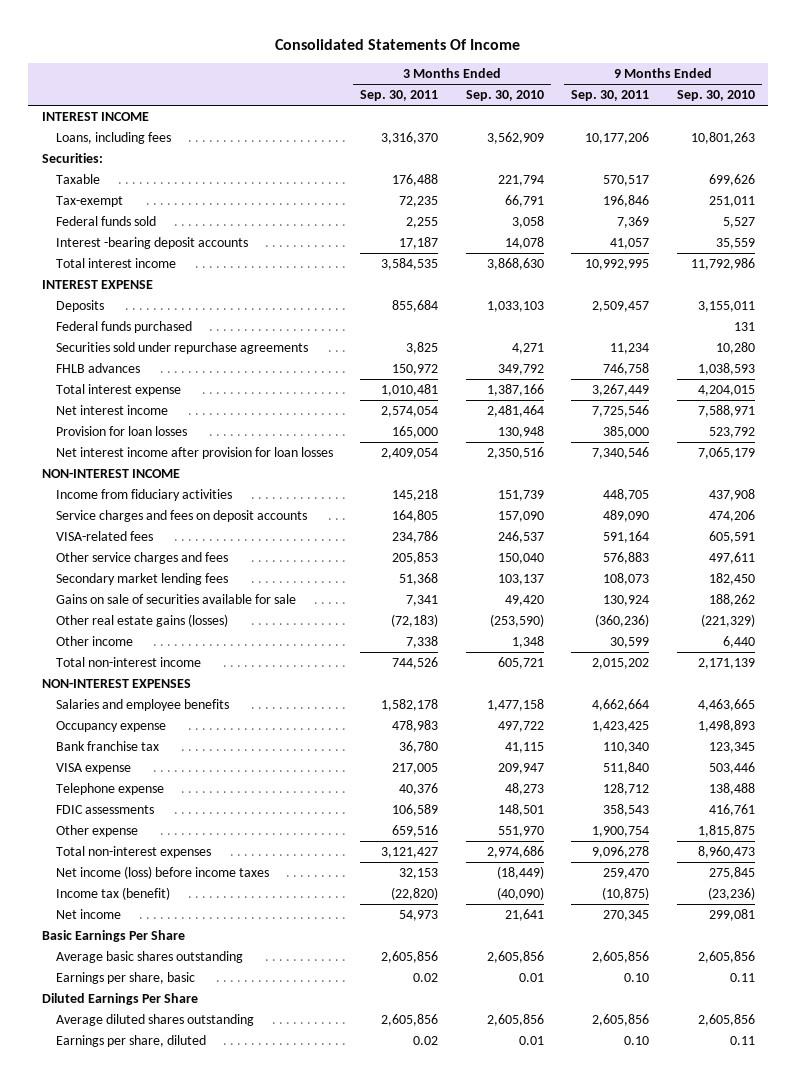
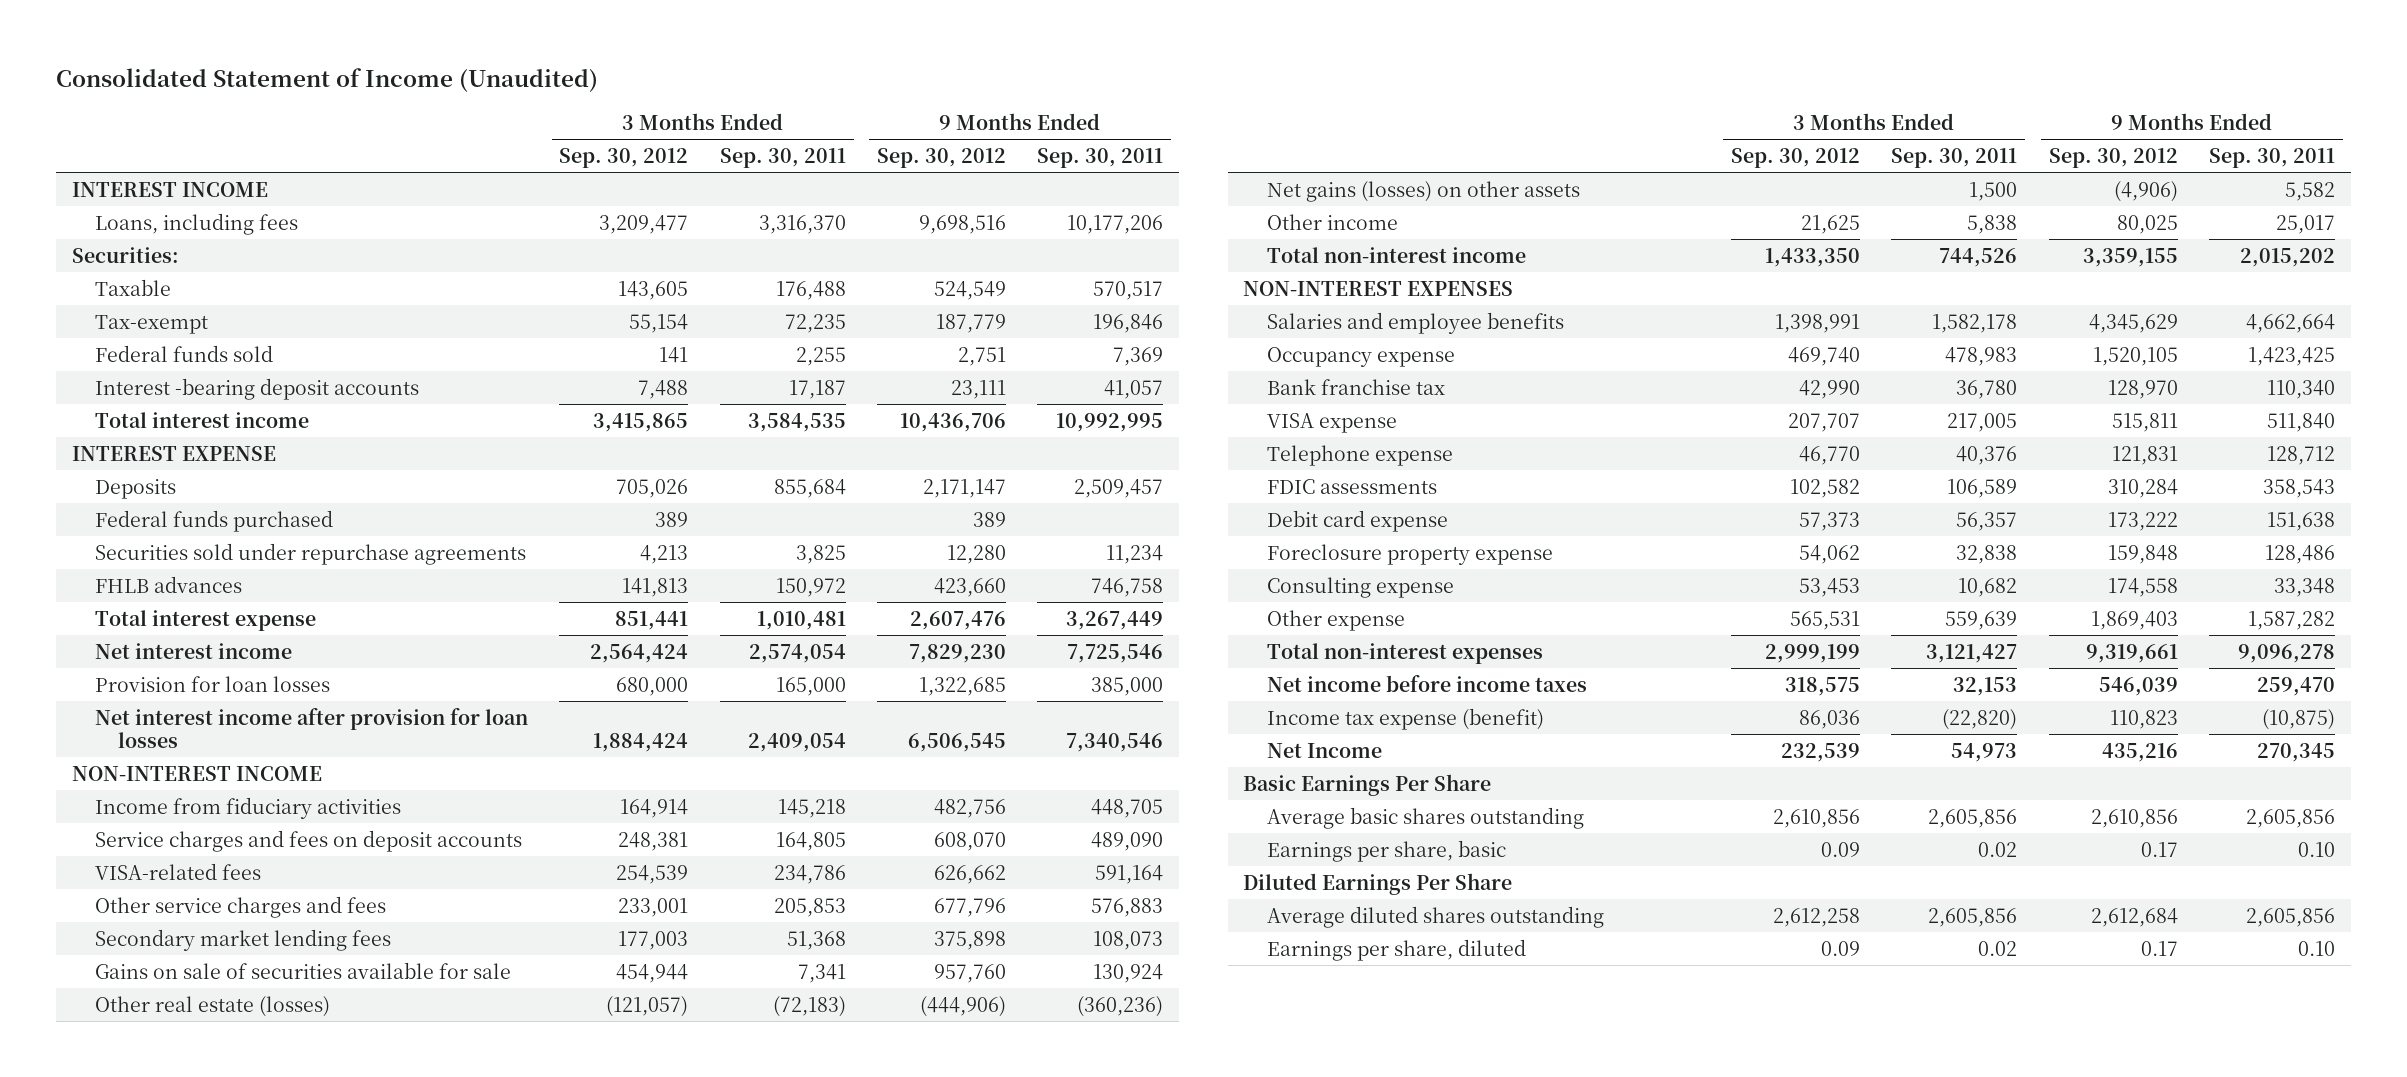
[275,38,521,50] Consolidated Statements Of Income -> [56,67,599,92] Consolidated Statement of Income (Unaudited)
[465,90,544,102] Sep. 30, 2010 -> none
[676,90,755,102] Sep. 30, 2010 -> none
none -> [559,147,689,168] Sep. 30, 2012
none -> [877,147,1007,168] Sep. 30, 2012
[55,613,228,627] Other real estate gains (losses) -> [95,995,331,1017] Other real estate (losses)
none -> [1266,180,1580,202] Net gains (losses) on other assets
[406,635,439,648] 7,338 -> [1967,214,2018,234] 5,838
[610,636,650,648] 30,599 -> [2275,214,2335,234] 25,017
none -> [1266,509,1448,532] Debit card expense
none -> [1266,543,1553,565] Foreclosure property expense
none -> [1266,576,1454,598] Consulting expense
[392,824,439,837] 659,516 -> [1945,610,2018,630] 559,639
[592,825,650,837] 1,900,754 -> [2247,610,2335,630] 1,587,282
[55,865,269,879] Net income (loss) before income taxes -> [1266,674,1587,692] Net income before income taxes
[55,886,170,900] Income tax (benefit) -> [1266,707,1544,730] Income tax expense (benefit)
[55,908,121,919] Net income -> [1266,742,1382,758] Net Income

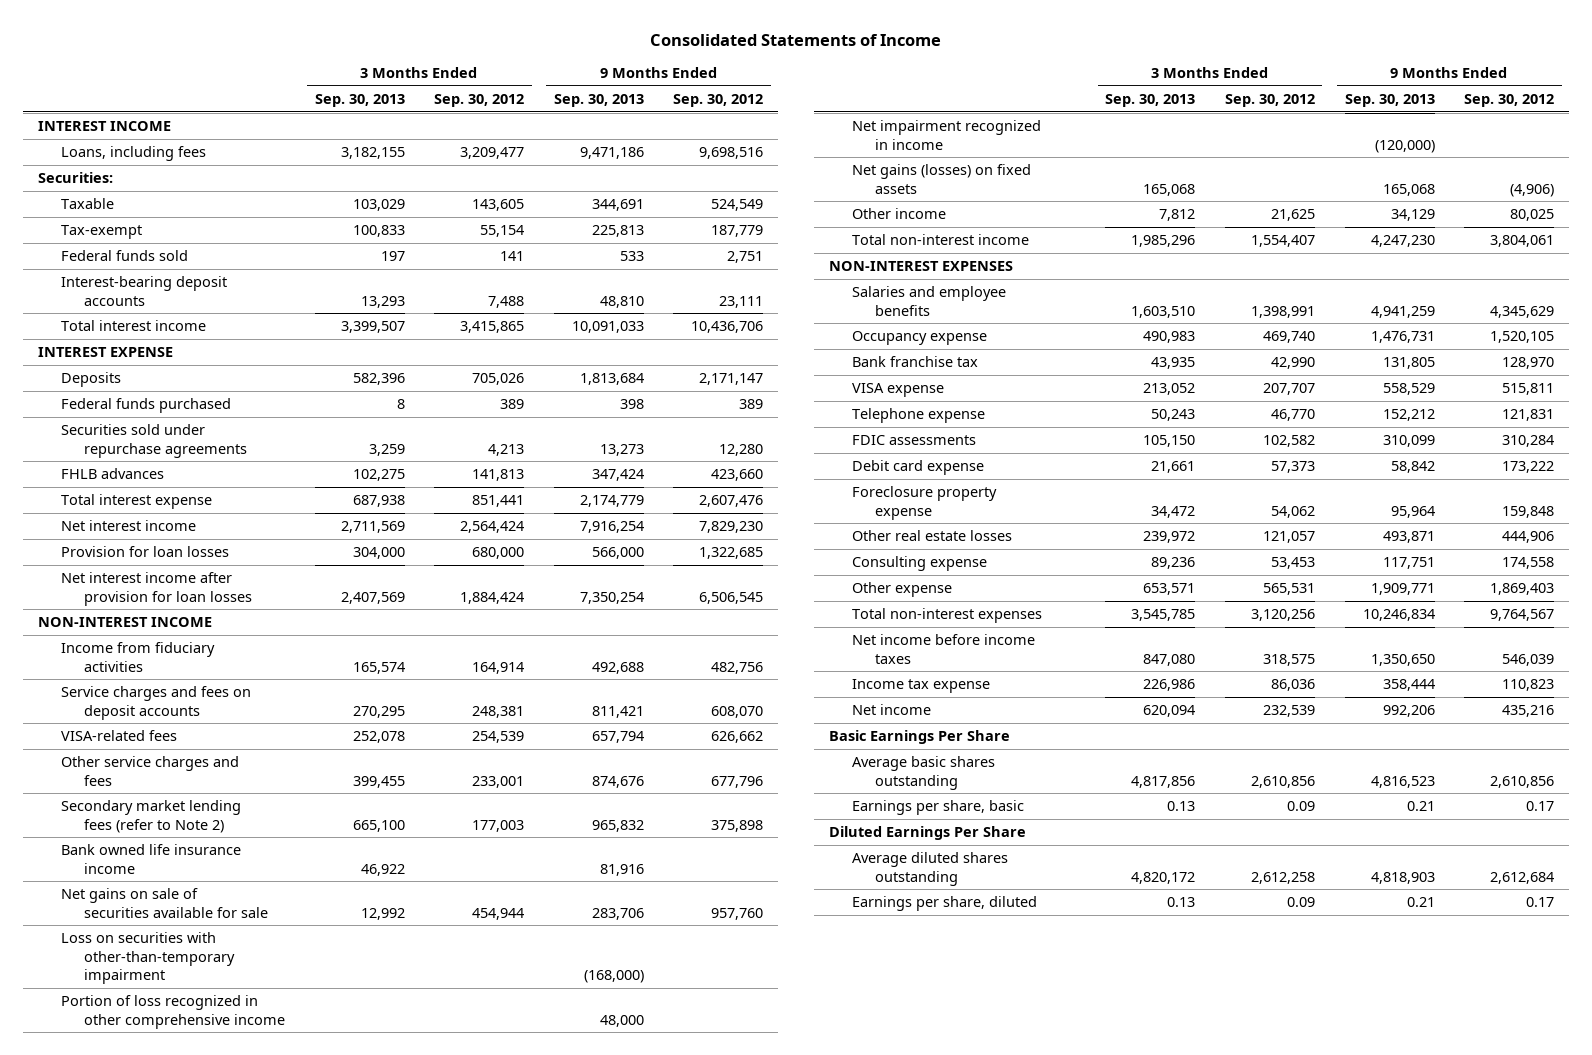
[56,67,599,92] Consolidated Statement of Income (Unaudited) -> [650,33,942,46] Consolidated Statements of Income
[719,147,846,168] Sep. 30, 2011 -> none
[1037,147,1164,168] Sep. 30, 2011 -> none
none -> [314,93,405,107] Sep. 30, 2013
none -> [553,93,644,107] Sep. 30, 2013
[95,377,420,400] Interest -bearing deposit accounts -> [61,276,228,306] Interest-bearing deposit accounts
[95,995,331,1017] Other real estate (losses) -> none
[95,928,392,951] Secondary market lending fees -> [61,800,242,833] Secondary market lending fees (refer to Note 2)
none -> [61,844,242,874] Bank owned life insurance income
[95,961,512,979] Gains on sale of securities available for sale -> [61,888,269,918] Net gains on sale of securities available for sale
none -> [61,932,236,984] Loss on securities with other-than-temporary impairment
none -> [61,995,286,1029] Portion of loss recognized in other comprehensive income
none -> [851,120,1041,150] Net impairment recognized in income
[1266,180,1580,202] Net gains (losses) on other assets -> [851,164,1031,194] Net gains (losses) on fixed assets
[1765,247,1861,267] 1,433,350 -> [1250,235,1315,248] 1,554,407
[2082,247,2178,267] 3,359,155 -> [1490,235,1555,248] 3,804,061
none -> [851,530,1012,542] Other real estate losses
[1765,643,1861,663] 2,999,199 -> [1250,609,1315,622] 3,120,256
[2085,643,2178,663] 9,319,661 -> [1490,609,1555,622] 9,764,567
[1266,707,1544,730] Income tax expense (benefit) -> [851,679,990,694] Income tax expense
[1266,742,1382,758] Net Income -> [851,704,931,716] Net income

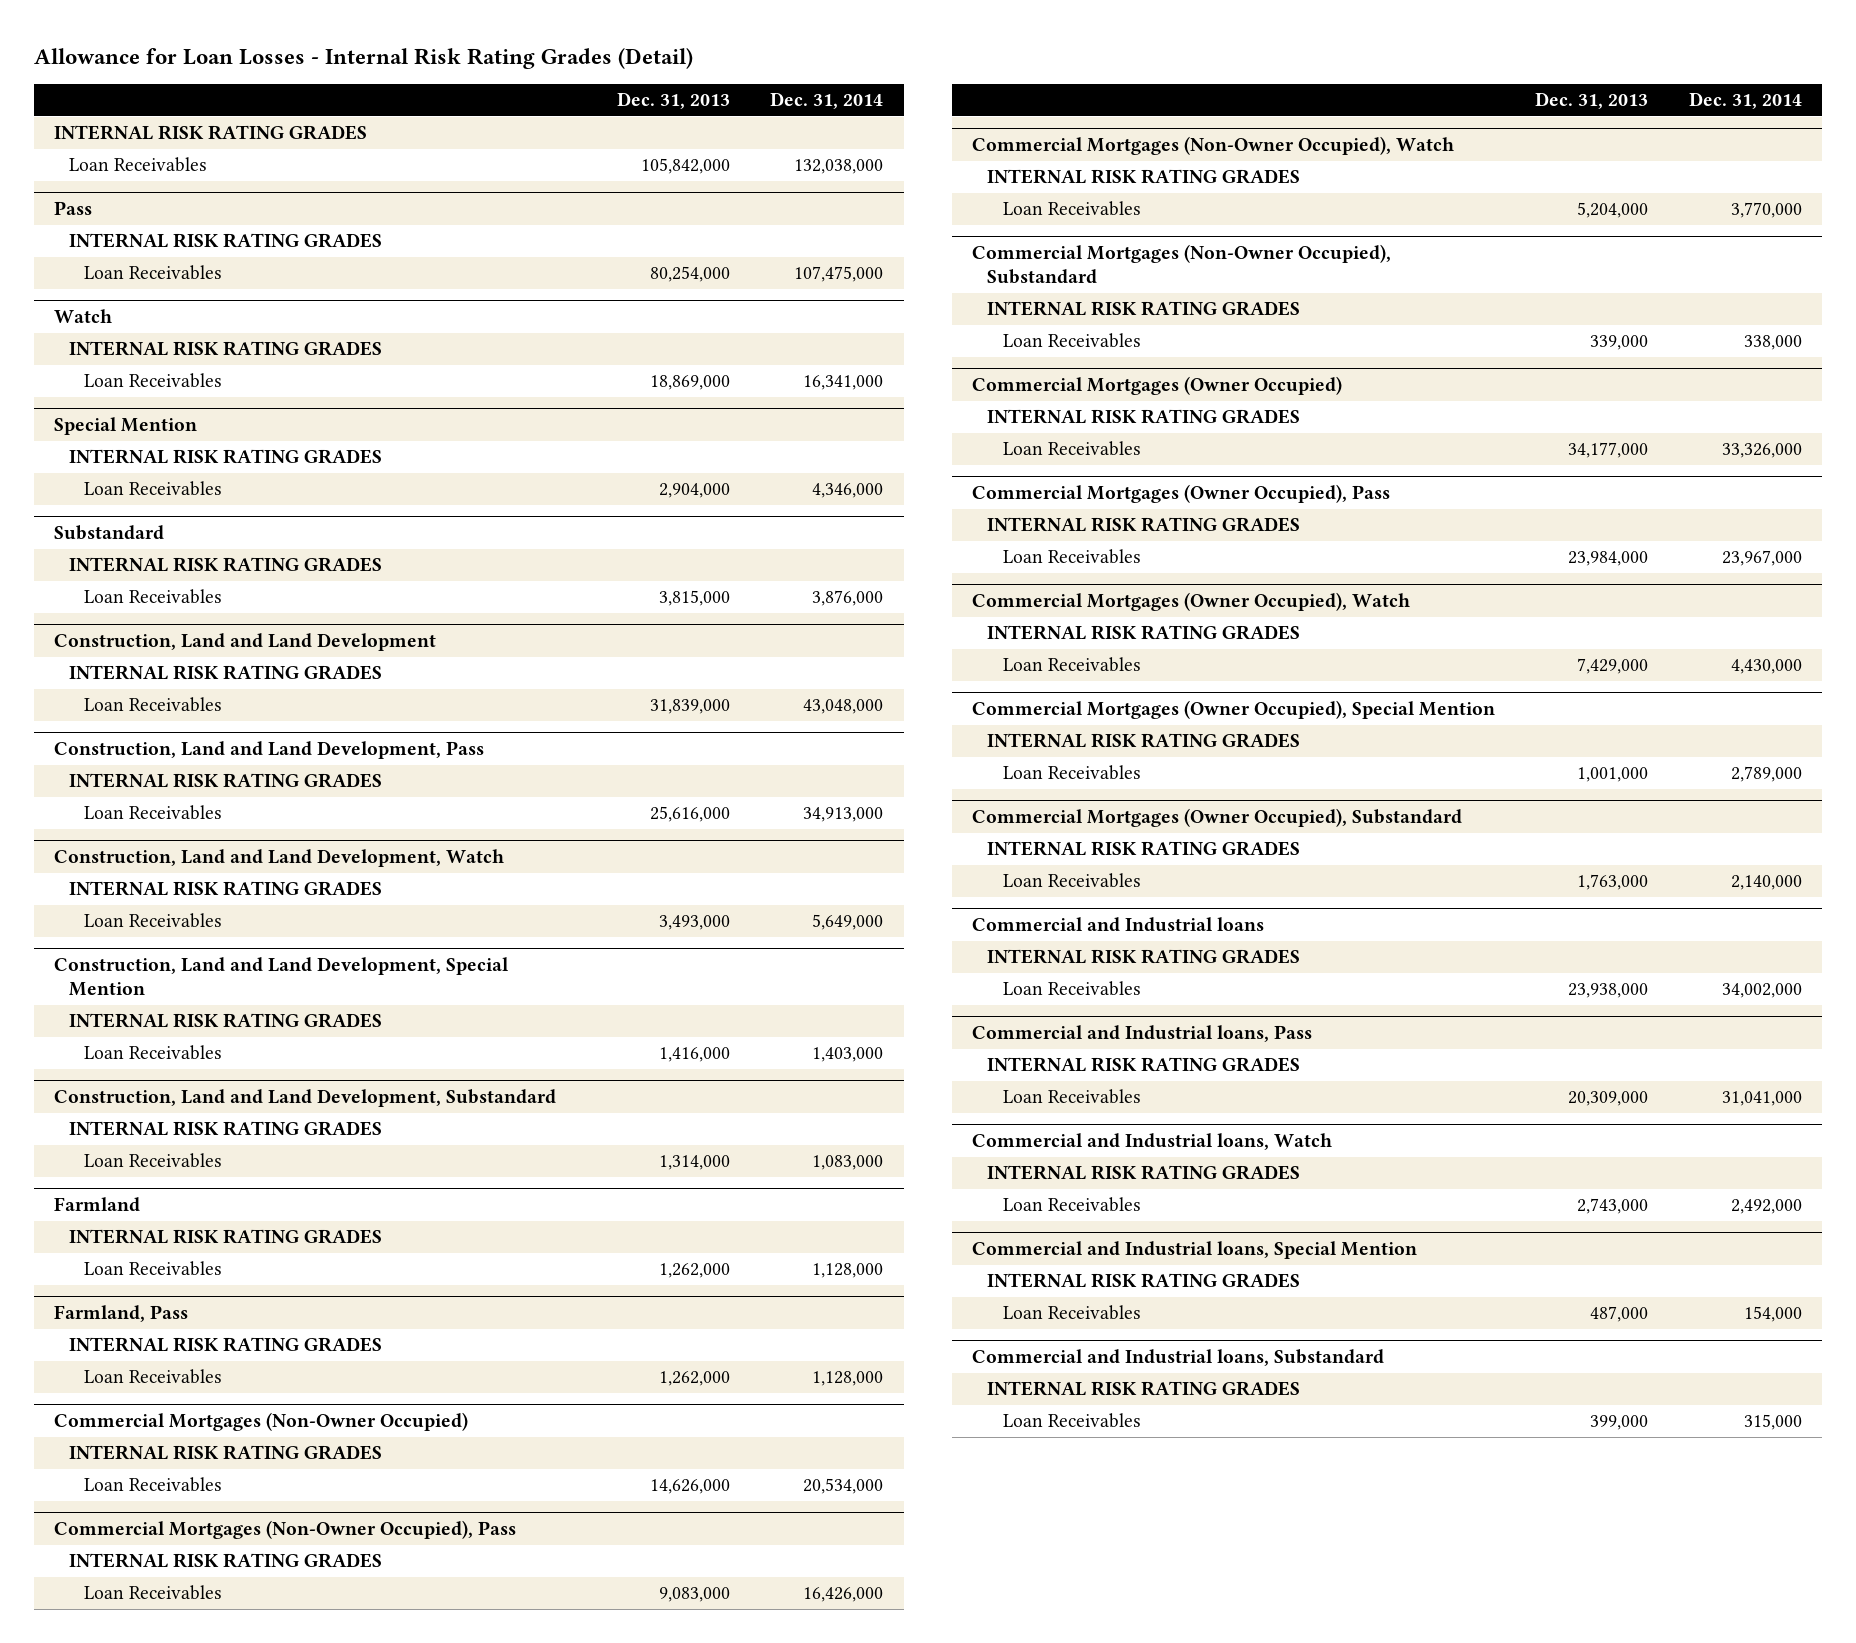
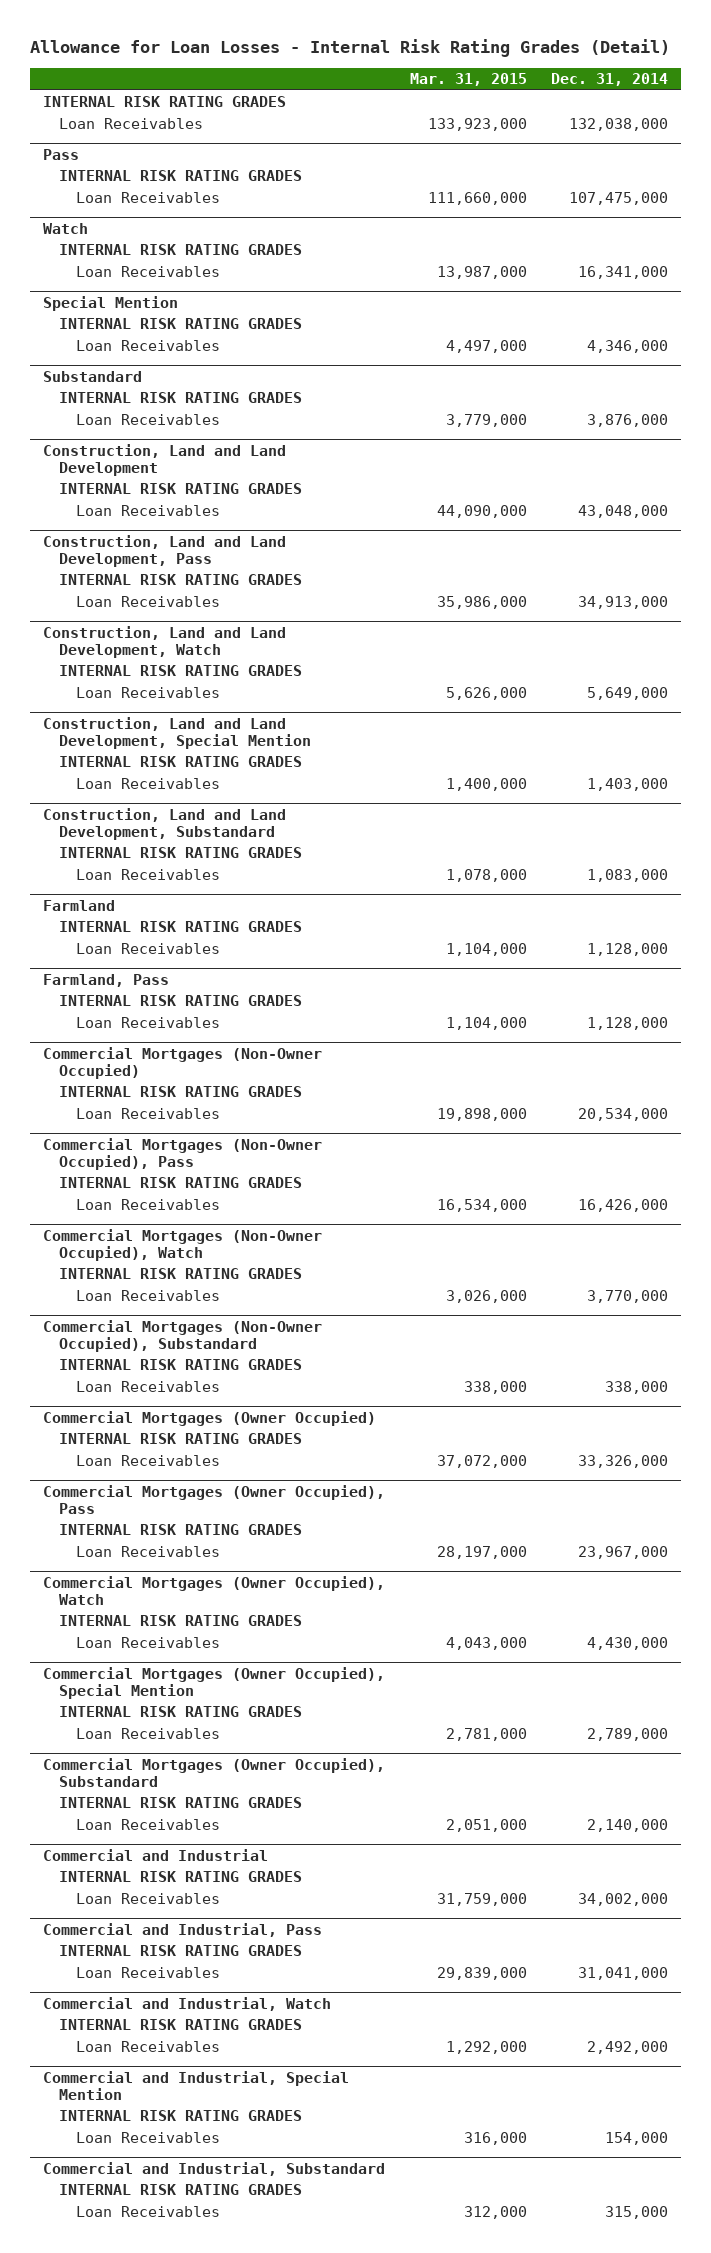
[617,92,731,110] Dec. 31, 2013 -> none
none -> [409,73,527,87] Mar. 31, 2015
[972,917,1265,933] Commercial and Industrial loans -> [42,1848,268,1861] Commercial and Industrial
[972,1025,1313,1043] Commercial and Industrial loans, Pass -> [42,1922,322,1937] Commercial and Industrial, Pass
[972,1133,1333,1151] Commercial and Industrial loans, Watch -> [42,1996,331,2011] Commercial and Industrial, Watch
[972,1241,1418,1260] Commercial and Industrial loans, Special Mention -> [42,2070,349,2100] Commercial and Industrial, Special Mention
[972,1349,1385,1367] Commercial and Industrial loans, Substandard -> [42,2161,385,2176] Commercial and Industrial, Substandard

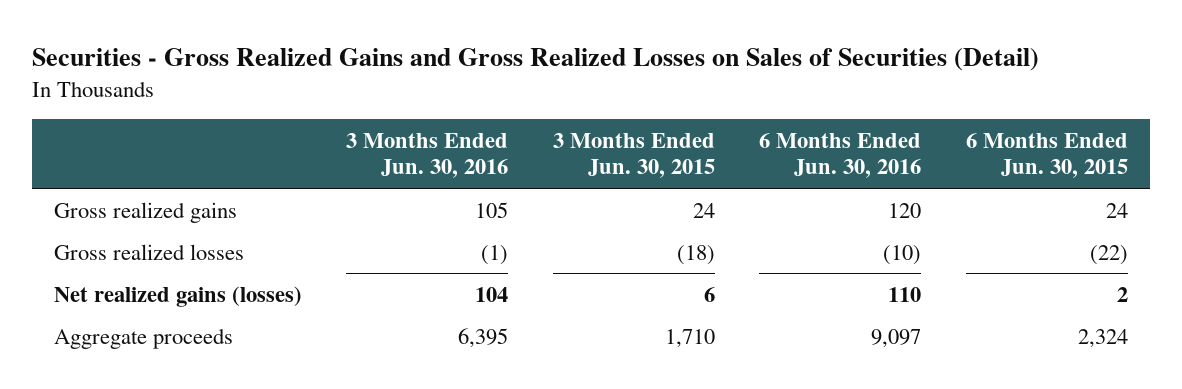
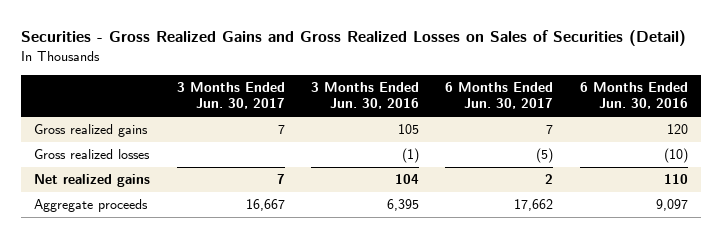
[552,132,715,179] 3 Months Ended Jun. 30, 2015 -> none
[965,132,1128,179] 6 Months Ended Jun. 30, 2015 -> none
none -> [176,81,285,110] 3 Months Ended Jun. 30, 2017
none -> [445,81,554,110] 6 Months Ended Jun. 30, 2017
[53,285,302,307] Net realized gains (losses) -> [34,174,151,188] Net realized gains

